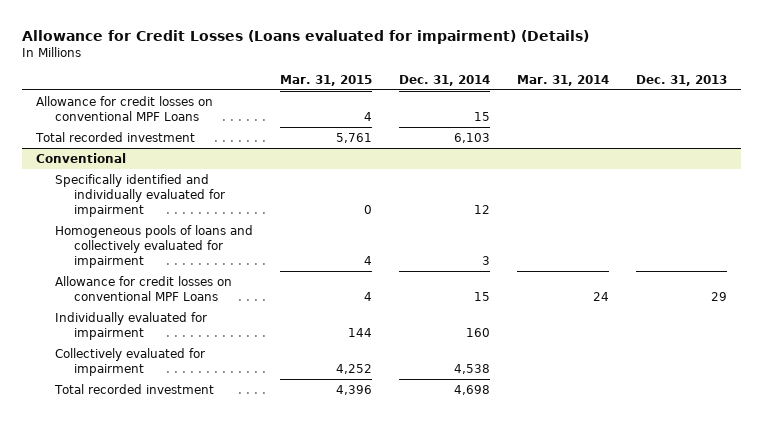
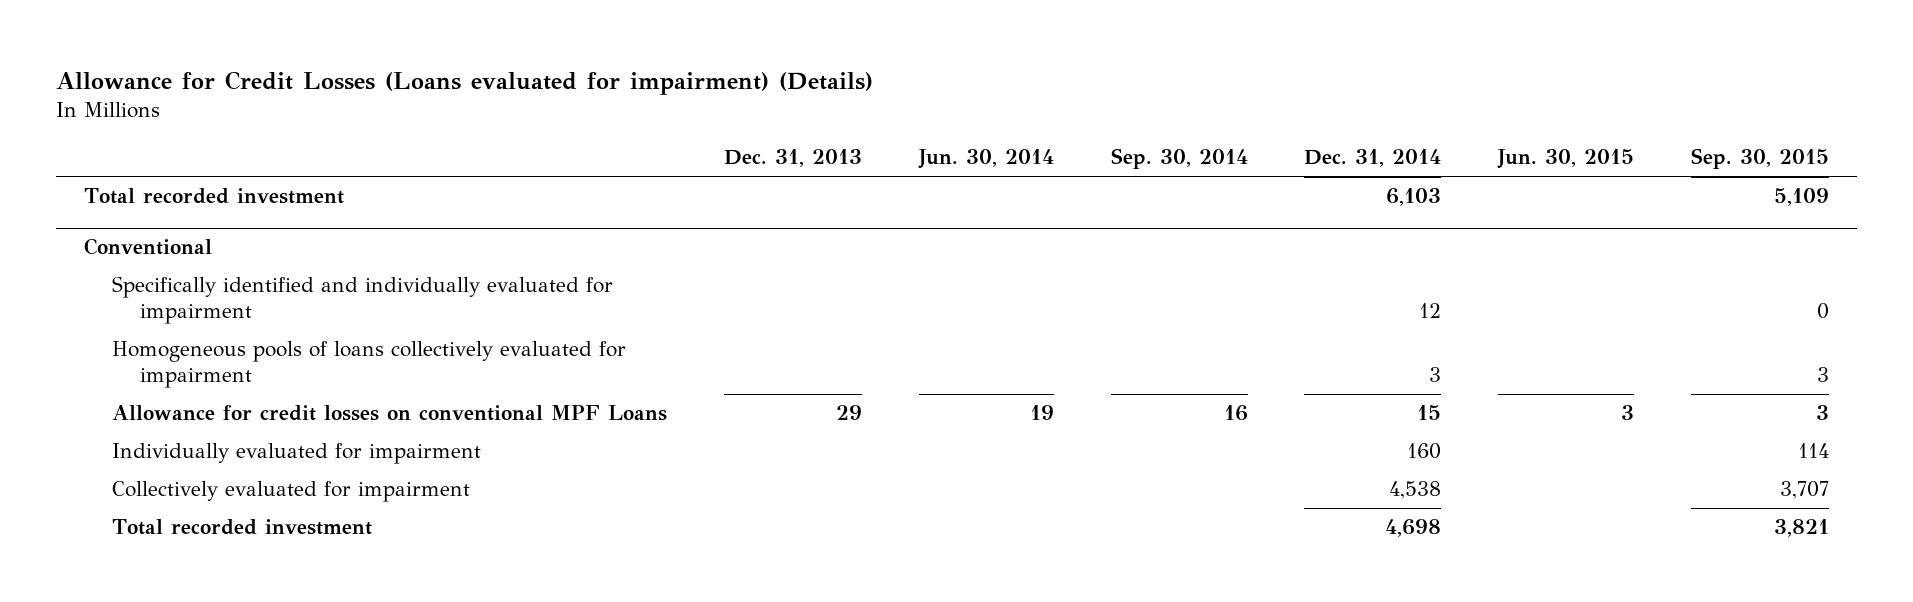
[279,74,372,86] Mar. 31, 2015 -> none
[516,74,609,86] Mar. 31, 2014 -> none
none -> [917,149,1054,170] Jun. 30, 2014
none -> [1110,148,1248,170] Sep. 30, 2014
none -> [1497,149,1635,170] Jun. 30, 2015
none -> [1690,148,1829,170] Sep. 30, 2015
[35,95,213,121] Allowance for credit losses on conventional MPF Loans -> none
[54,224,253,268] Homogeneous pools of loans and collectively evaluated for impairment -> [112,341,627,389] Homogeneous pools of loans collectively evaluated for impairment

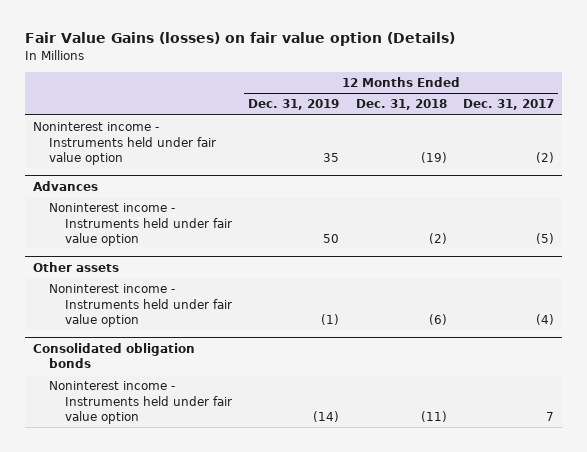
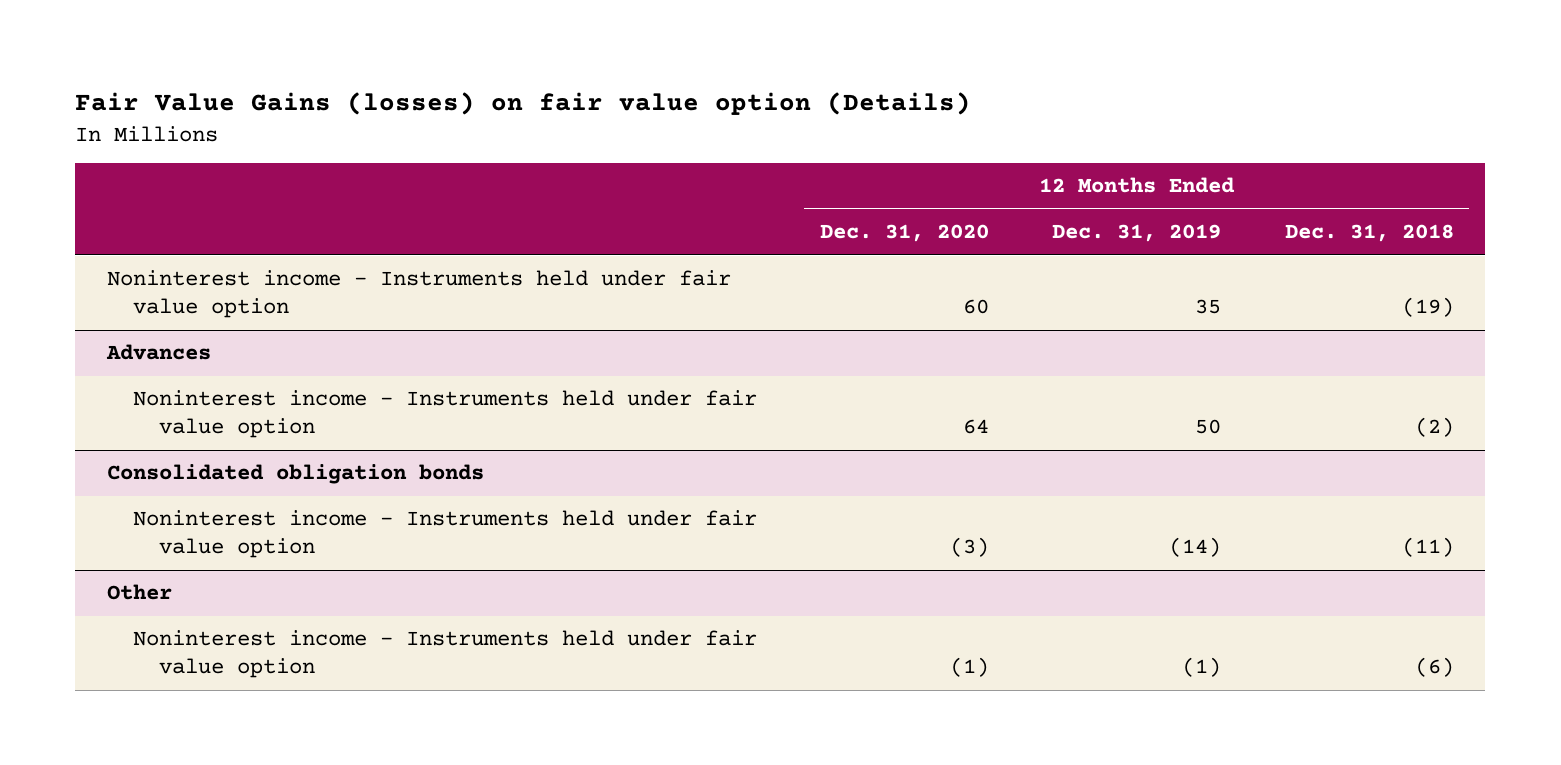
[462,99,554,111] Dec. 31, 2017 -> none
none -> [820,224,990,243] Dec. 31, 2020
[33,261,120,272] Other assets -> none
[49,284,233,327] Noninterest income - Instruments held under fair value option -> none
none -> [107,584,173,601] Other
none -> [132,630,757,679] Noninterest income - Instruments held under fair value option

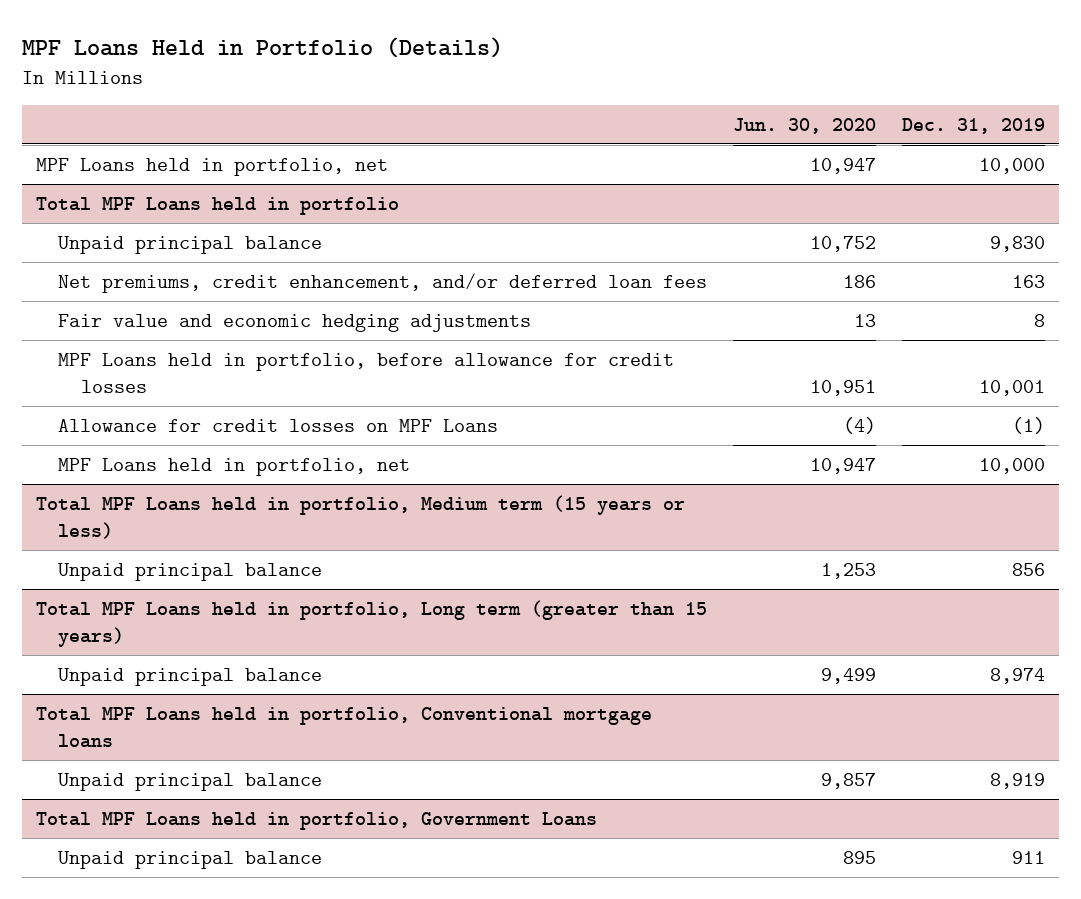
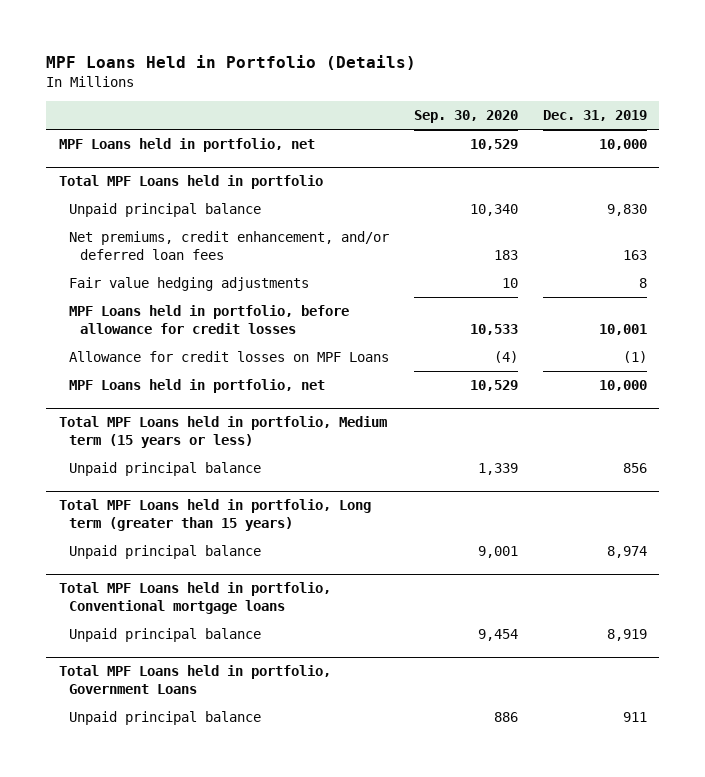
[733,117,877,134] Jun. 30, 2020 -> none
none -> [413,110,518,124] Sep. 30, 2020
[58,313,532,332] Fair value and economic hedging adjustments -> [69,277,310,292] Fair value hedging adjustments

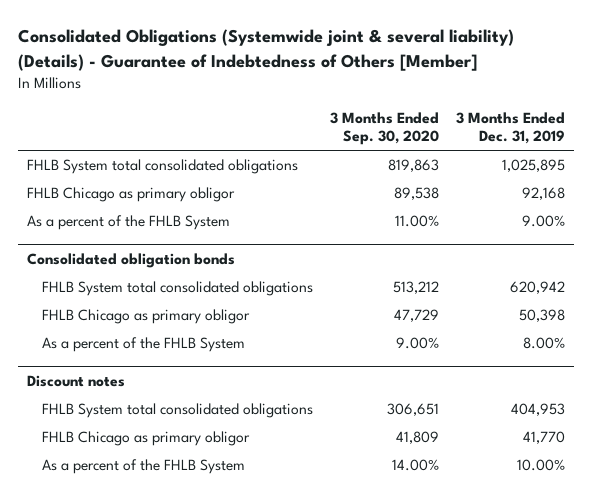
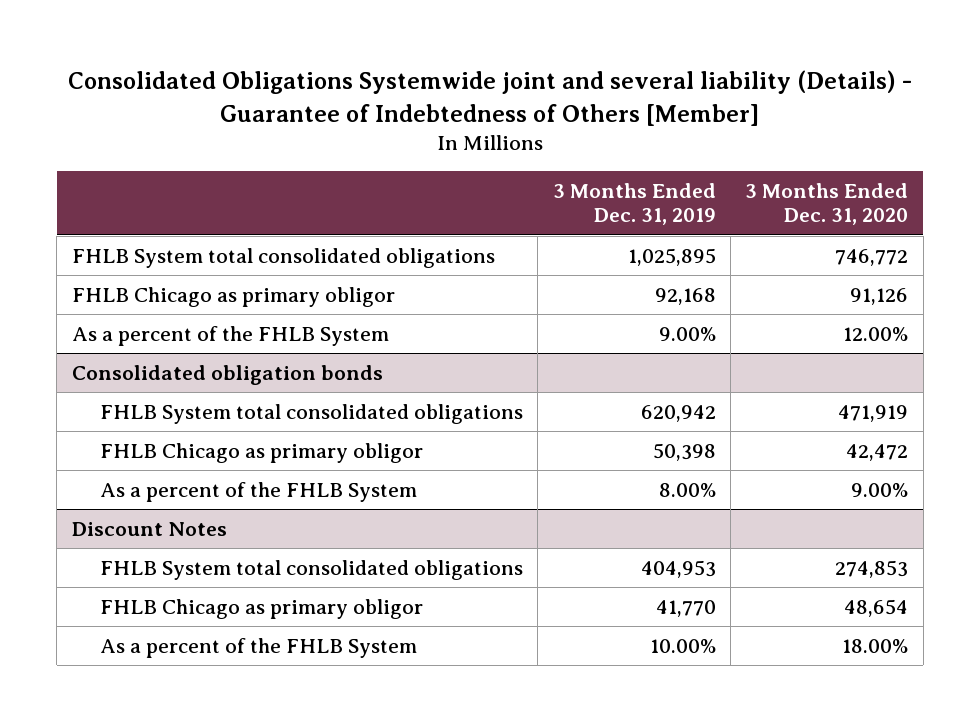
[18,29,515,71] Consolidated Obligations (Systemwide joint & several liability) (Details) - Guarantee of Indebtedness of Others [Member] -> [68,70,913,126] Consolidated Obligations Systemwide joint and several liability (Details) - Guarantee of Indebtedness of Others [Member]
[330,111,440,146] 3 Months Ended Sep. 30, 2020 -> none
none -> [745,182,909,226] 3 Months Ended Dec. 31, 2020
[26,374,125,387] Discount notes -> [71,521,227,536] Discount Notes

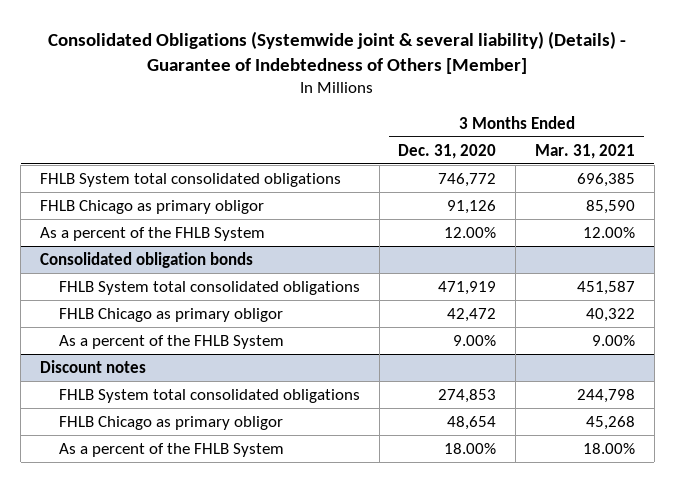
[68,70,913,126] Consolidated Obligations Systemwide joint and several liability (Details) - Guarantee of Indebtedness of Others [Member] -> [48,30,627,75] Consolidated Obligations (Systemwide joint & several liability) (Details) - Guarantee of Indebtedness of Others [Member]
[552,182,716,226] 3 Months Ended Dec. 31, 2019 -> none
none -> [534,143,635,159] Mar. 31, 2021
[71,521,227,536] Discount Notes -> [39,359,146,373] Discount notes

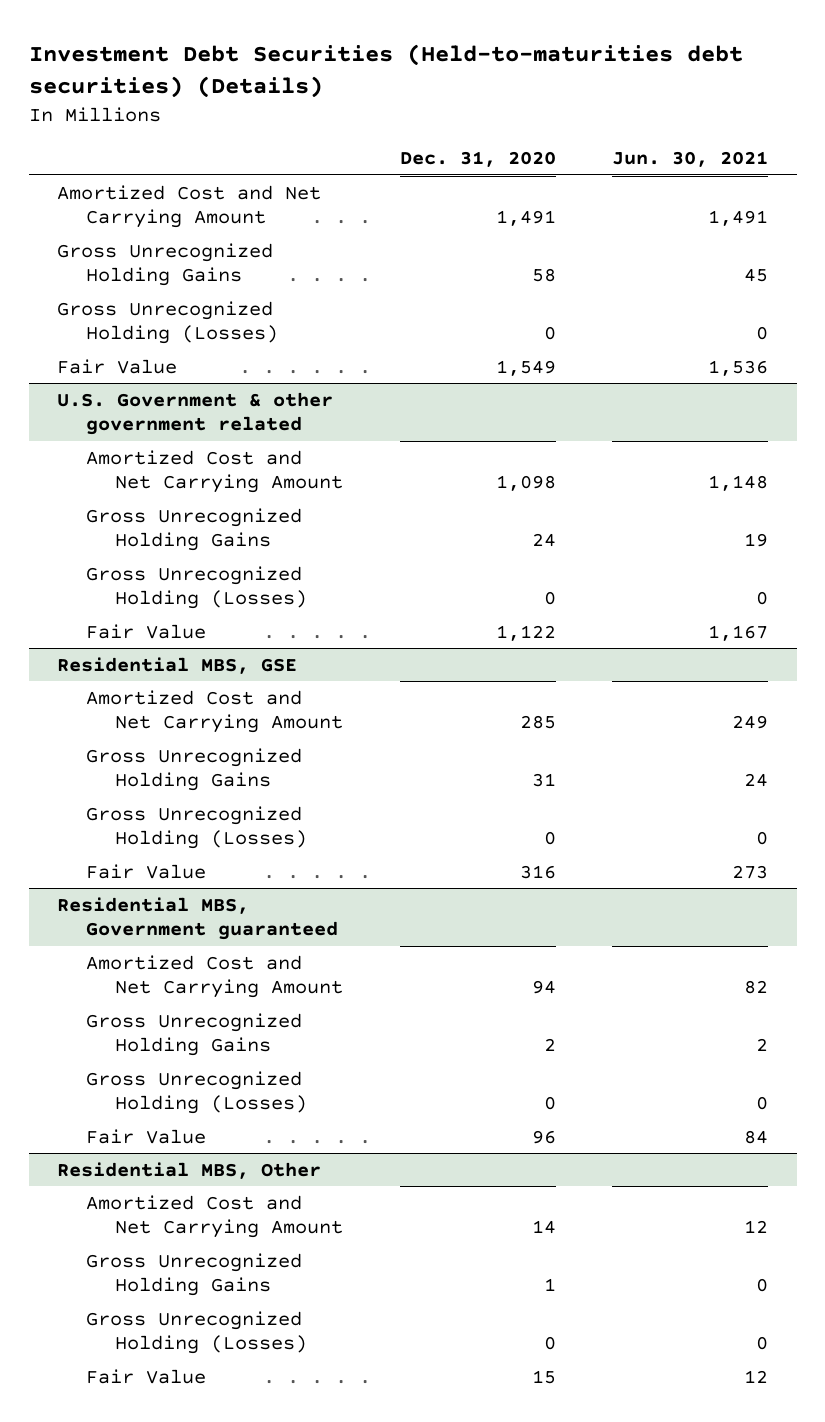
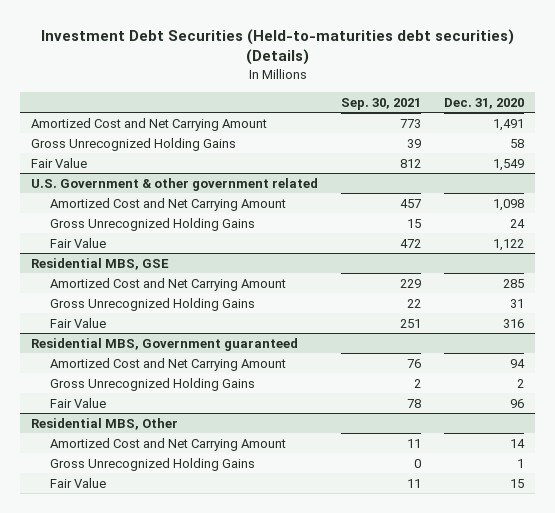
[612,151,769,168] Jun. 30, 2021 -> none
none -> [341,97,422,110] Sep. 30, 2021
[57,300,279,345] Gross Unrecognized Holding (Losses) -> none
[86,565,307,610] Gross Unrecognized Holding (Losses) -> none
[86,805,307,850] Gross Unrecognized Holding (Losses) -> none
[86,1070,307,1115] Gross Unrecognized Holding (Losses) -> none
[86,1310,307,1355] Gross Unrecognized Holding (Losses) -> none

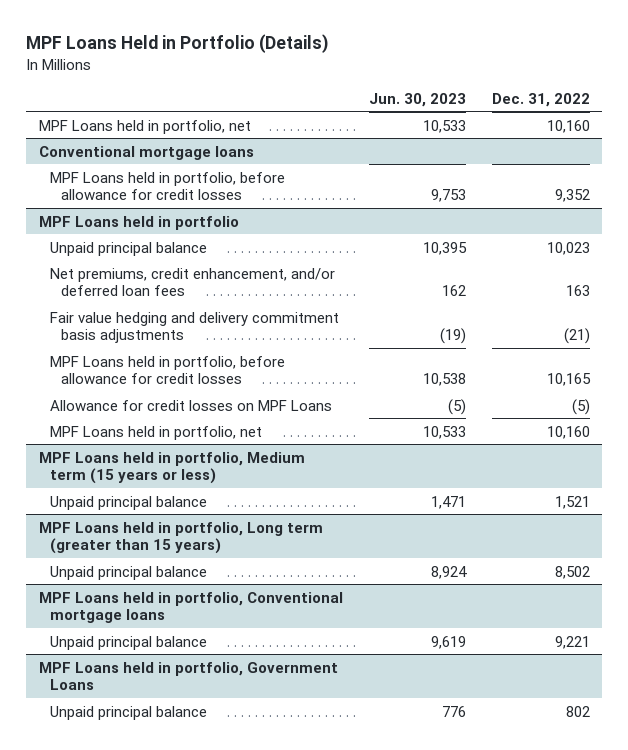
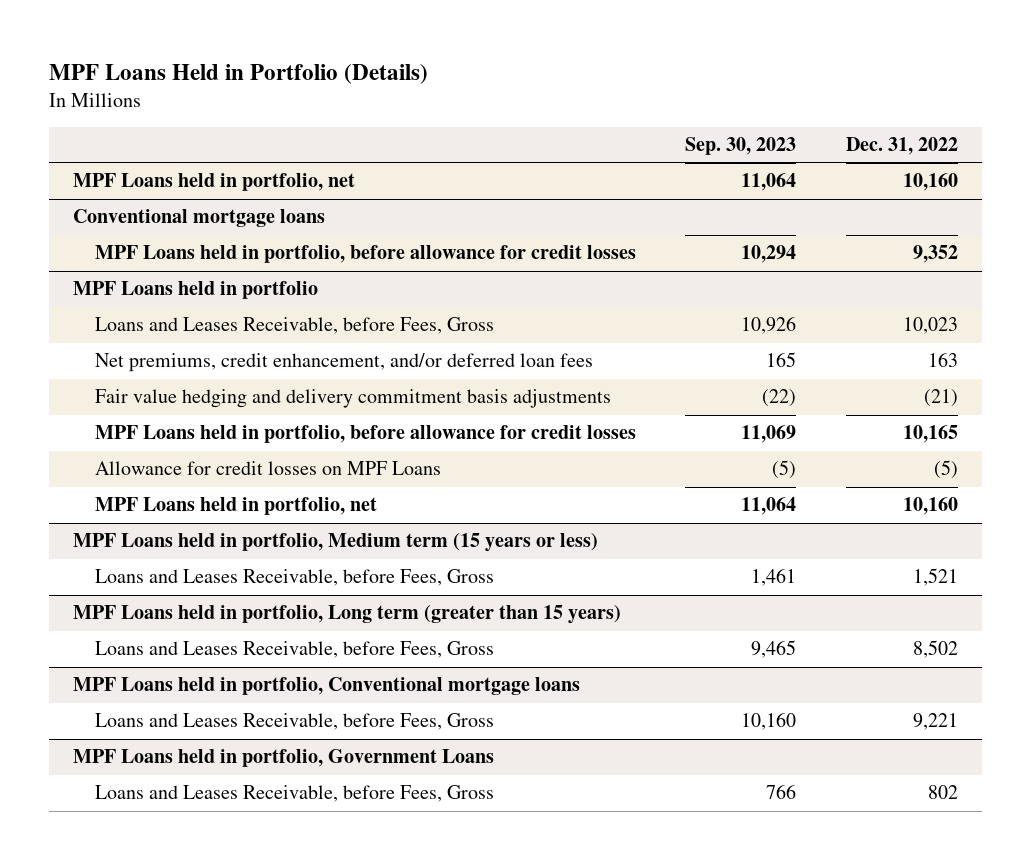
[368,92,466,107] Jun. 30, 2023 -> none
none -> [685,137,797,156] Sep. 30, 2023
[49,241,207,256] Unpaid principal balance -> [94,317,494,335] Loans and Leases Receivable, before Fees, Gross
[49,495,207,510] Unpaid principal balance -> [94,569,494,587] Loans and Leases Receivable, before Fees, Gross
[49,565,207,580] Unpaid principal balance -> [94,641,494,659] Loans and Leases Receivable, before Fees, Gross
[49,635,207,650] Unpaid principal balance -> [94,713,494,731] Loans and Leases Receivable, before Fees, Gross
[49,705,207,720] Unpaid principal balance -> [94,785,494,803] Loans and Leases Receivable, before Fees, Gross

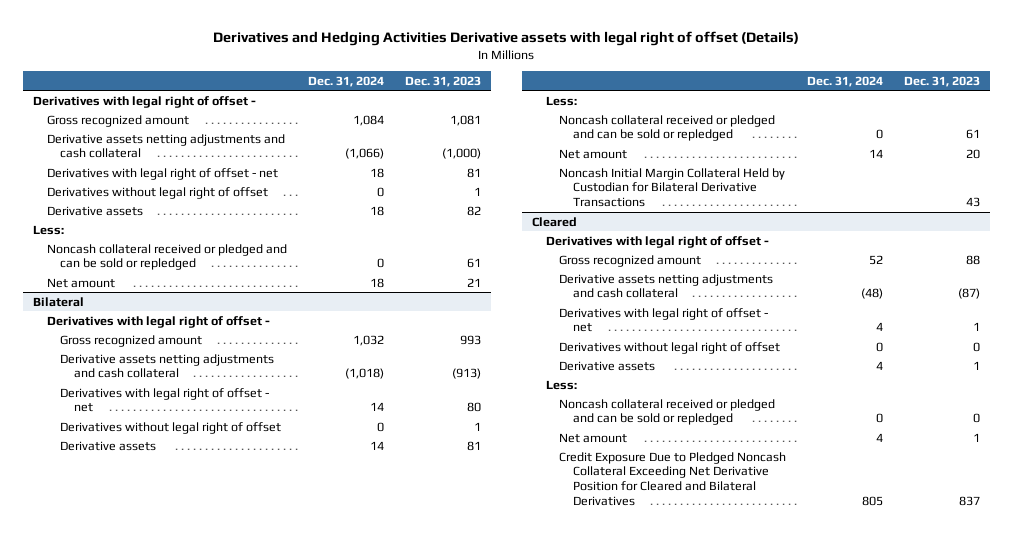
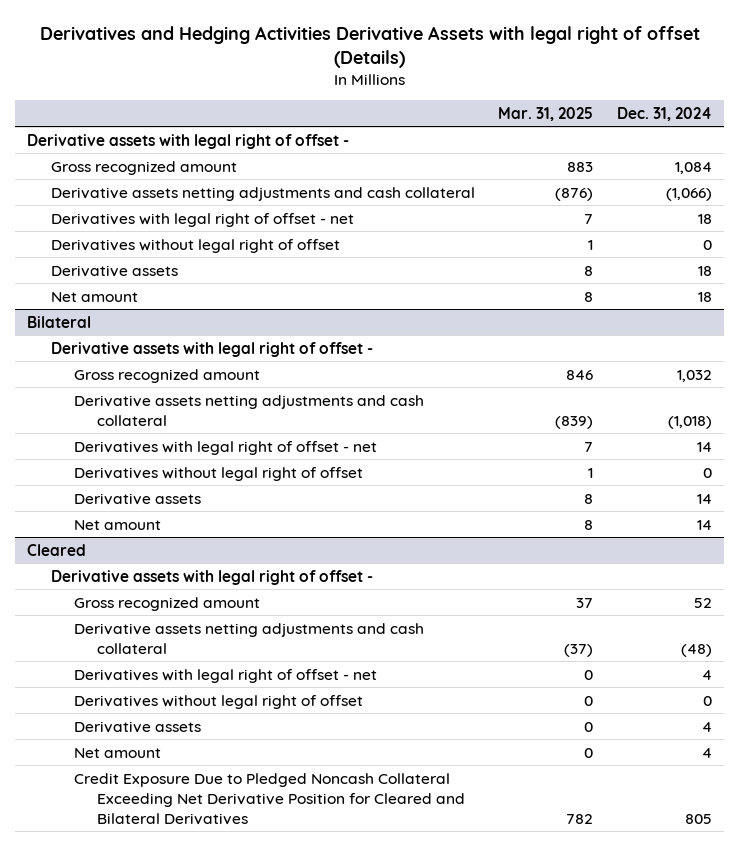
[213,30,800,46] Derivatives and Hedging Activities Derivative assets with legal right of offset (Details) -> [39,25,700,68] Derivatives and Hedging Activities Derivative Assets with legal right of offset (Details)
[404,75,481,87] Dec. 31, 2023 -> none
none -> [498,106,594,121] Mar. 31, 2025
[33,95,257,108] Derivatives with legal right of offset - -> [27,133,350,149] Derivative assets with legal right of offset -
[33,224,65,235] Less: -> none
[46,243,287,271] Noncash collateral received or pledged and can be sold or repledged -> none
[46,315,270,328] Derivatives with legal right of offset - -> [50,341,373,357] Derivative assets with legal right of offset -
[545,95,577,106] Less: -> none
[559,114,776,142] Noncash collateral received or pledged and can be sold or repledged -> none
[559,167,786,208] Noncash Initial Margin Collateral Held by Custodian for Bilateral Derivative Transactions -> none
[545,235,769,248] Derivatives with legal right of offset - -> [50,569,373,585] Derivative assets with legal right of offset -
[545,379,577,390] Less: -> none
[559,398,776,426] Noncash collateral received or pledged and can be sold or repledged -> none

